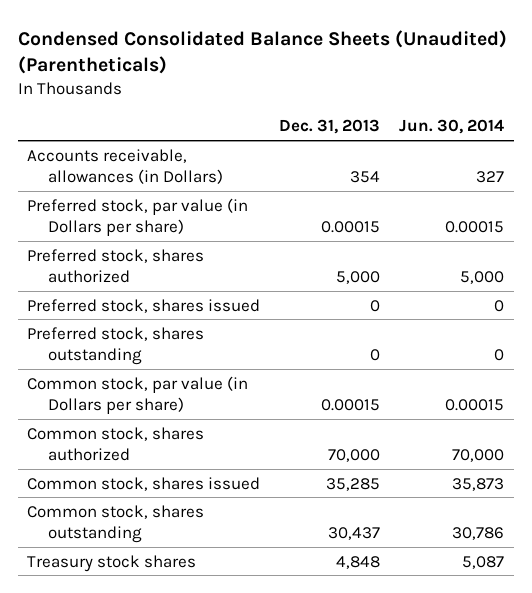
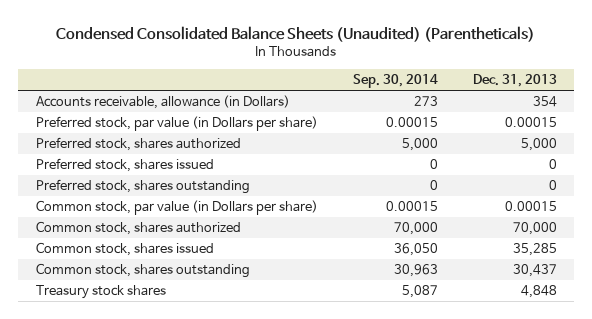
[399,119,505,135] Jun. 30, 2014 -> none
none -> [352,74,438,89] Sep. 30, 2014
[27,148,223,185] Accounts receivable, allowances (in Dollars) -> [35,95,290,110] Accounts receivable, allowance (in Dollars)

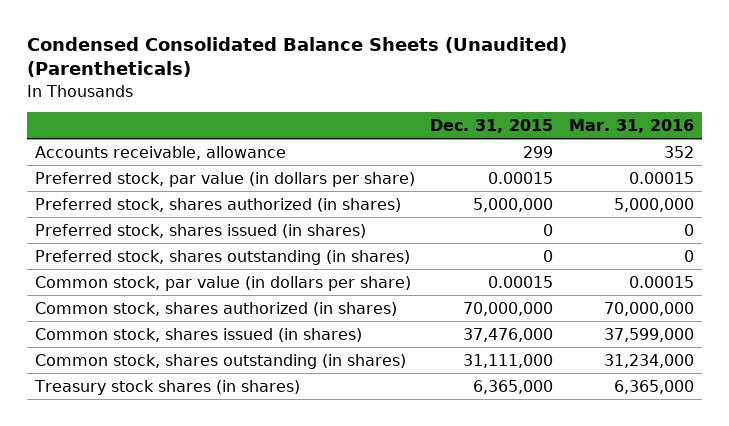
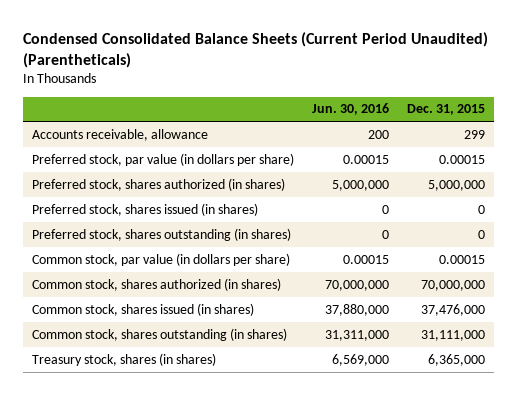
[26,37,567,78] Condensed Consolidated Balance Sheets (Unaudited) (Parentheticals) -> [22,31,488,68] Condensed Consolidated Balance Sheets (Current Period Unaudited) (Parentheticals)
[569,119,695,134] Mar. 31, 2016 -> none
none -> [311,103,389,116] Jun. 30, 2016
[33,379,300,395] Treasury stock shares (in shares) -> [31,352,216,366] Treasury stock, shares (in shares)

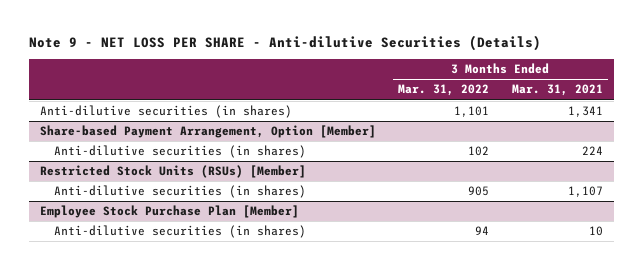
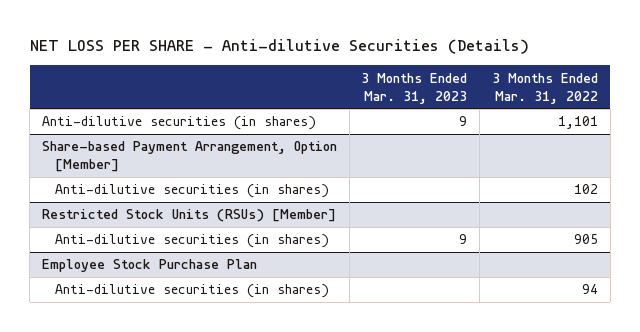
[28,34,541,51] Note 9 - NET LOSS PER SHARE - Anti-dilutive Securities (Details) -> [29,39,529,55] NET LOSS PER SHARE - Anti-dilutive Securities (Details)
[511,84,603,97] Mar. 31, 2021 -> none
none -> [361,72,468,104] 3 Months Ended Mar. 31, 2023
[39,205,299,219] Employee Stock Purchase Plan [Member] -> [41,259,257,273] Employee Stock Purchase Plan

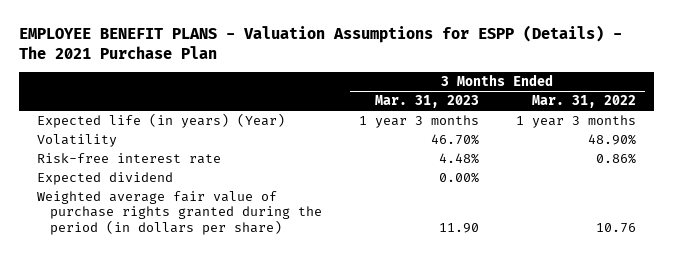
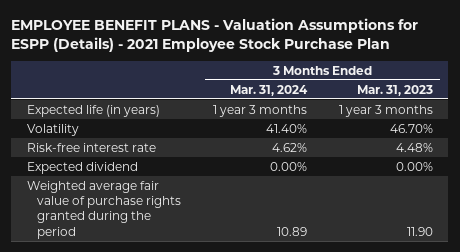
[18,25,622,60] EMPLOYEE BENEFIT PLANS - Valuation Assumptions for ESPP (Details) - The 2021 Purchase Plan -> [11,18,419,52] EMPLOYEE BENEFIT PLANS - Valuation Assumptions for ESPP (Details) - 2021 Employee Stock Purchase Plan
[531,95,636,109] Mar. 31, 2022 -> none
none -> [229,84,308,96] Mar. 31, 2024
[37,112,286,128] Expected life (in years) (Year) -> [27,104,161,117] Expected life (in years)
[37,190,322,235] Weighted average fair value of purchase rights granted during the period (in dollars per share) -> [27,180,182,239] Weighted average fair value of purchase rights granted during the period

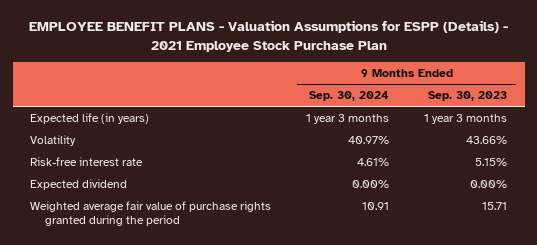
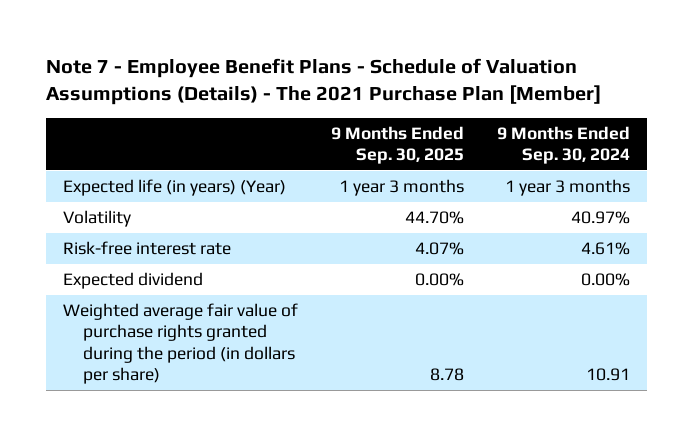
[28,20,508,52] EMPLOYEE BENEFIT PLANS - Valuation Assumptions for ESPP (Details) - 2021 Employee Stock Purchase Plan -> [45,57,601,106] Note 7 - Employee Benefit Plans - Schedule of Valuation Assumptions (Details) - The 2021 Purchase Plan [Member]
[428,91,508,102] Sep. 30, 2023 -> none
none -> [331,125,465,164] 9 Months Ended Sep. 30, 2025
[30,113,150,125] Expected life (in years) -> [62,179,286,197] Expected life (in years) (Year)
[30,201,272,227] Weighted average fair value of purchase rights granted during the period -> [62,303,298,385] Weighted average fair value of purchase rights granted during the period (in dollars per share)

